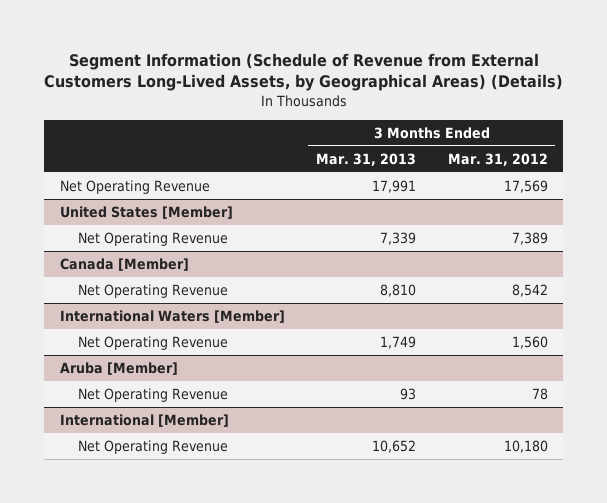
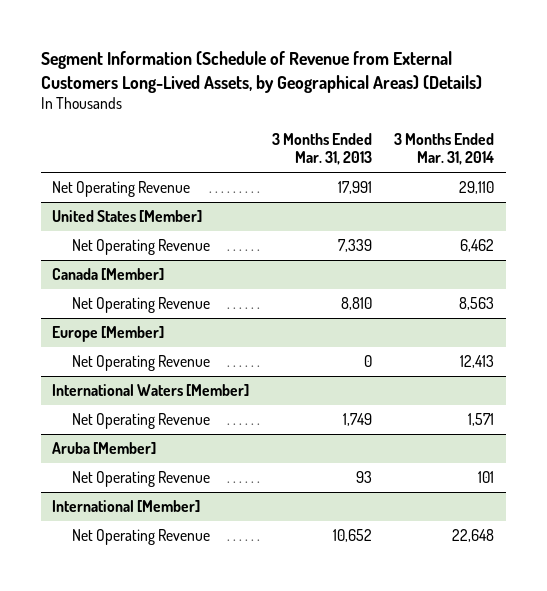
[447,152,548,166] Mar. 31, 2012 -> none
none -> [394,132,495,166] 3 Months Ended Mar. 31, 2014
none -> [52,326,165,343] Europe [Member]
none -> [72,355,211,372] Net Operating Revenue

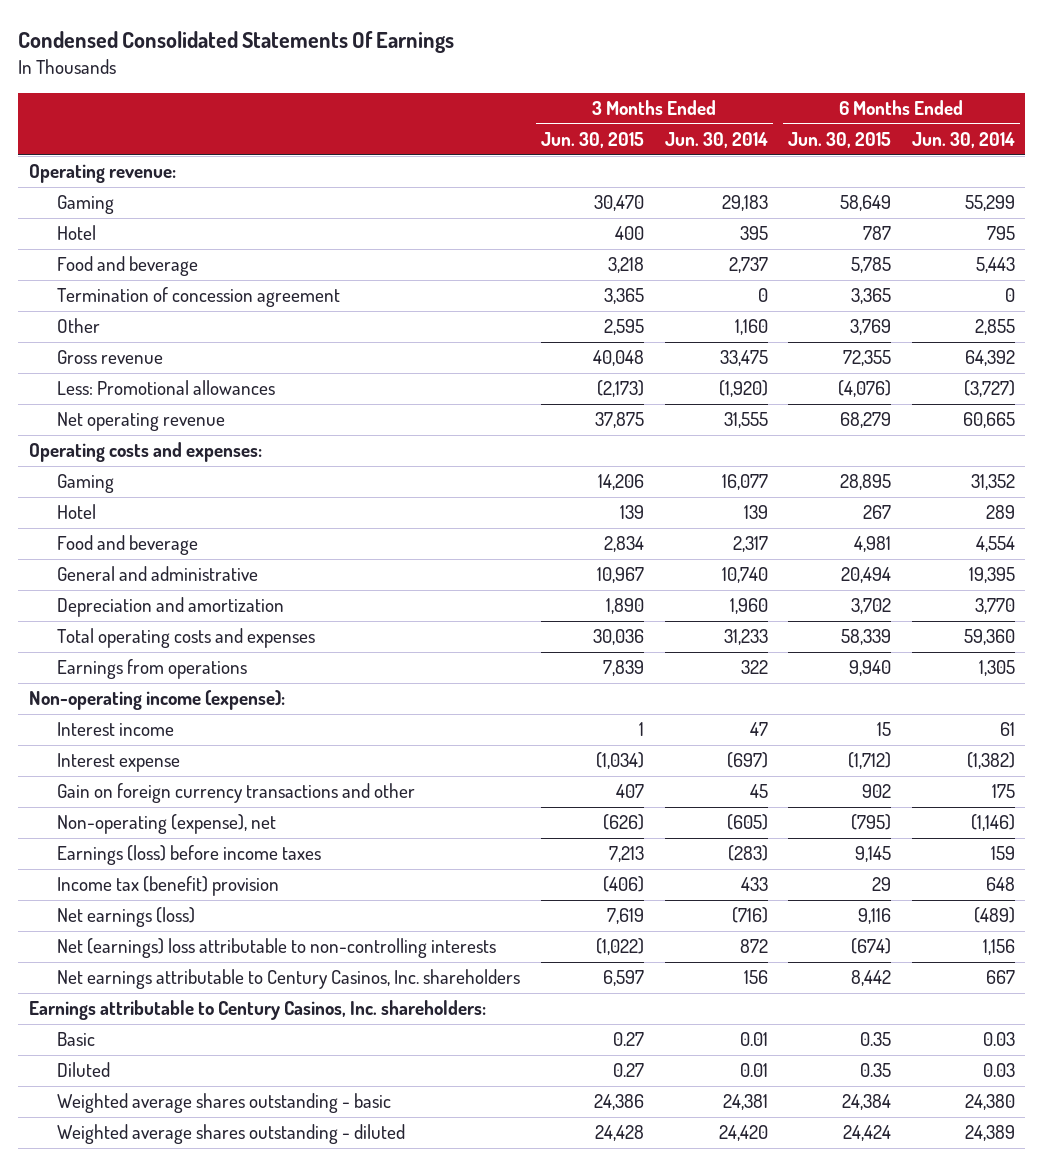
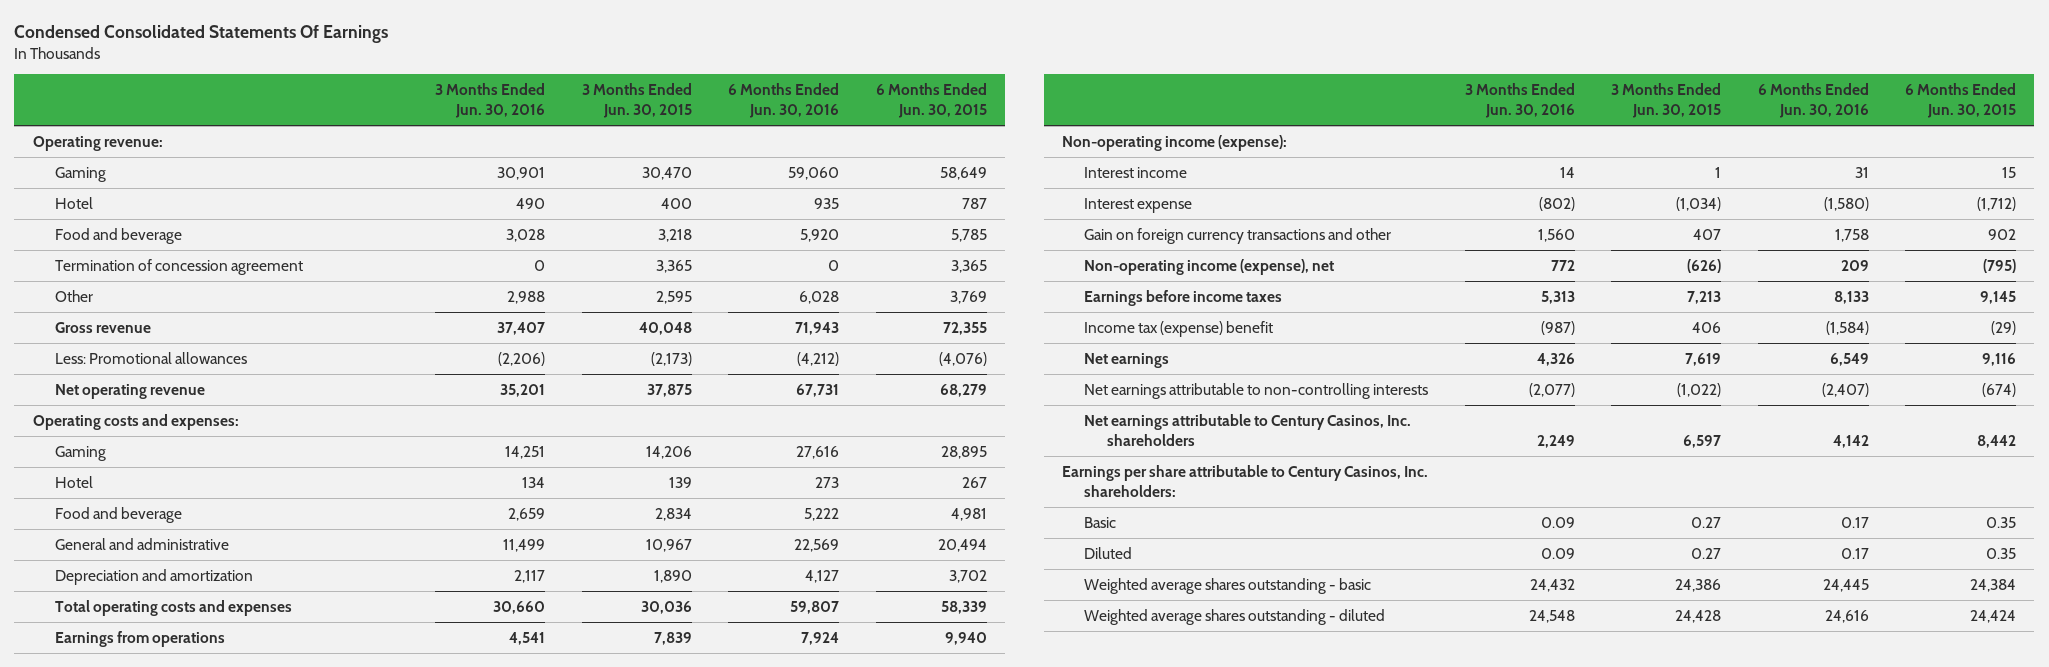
[664,132,768,149] Jun. 30, 2014 -> none
[911,132,1015,149] Jun. 30, 2014 -> none
none -> [435,83,546,118] 3 Months Ended Jun. 30, 2016
none -> [728,83,840,118] 6 Months Ended Jun. 30, 2016
[57,814,277,835] Non-operating (expense), net -> [1084,258,1335,275] Non-operating income (expense), net
[57,845,322,866] Earnings (loss) before income taxes -> [1084,289,1283,306] Earnings before income taxes
[57,876,280,897] Income tax (benefit) provision -> [1084,320,1274,337] Income tax (expense) benefit
[602,876,644,893] (406) -> [1692,321,1722,333] 406
[872,877,892,892] 29 -> [1991,320,2017,335] (29)
[57,907,196,928] Net earnings (loss) -> [1084,352,1170,368] Net earnings
[57,938,497,959] Net (earnings) loss attributable to non-controlling interests -> [1084,382,1429,399] Net earnings attributable to non-controlling interests
[28,1000,486,1021] Earnings attributable to Century Casinos, Inc. shareholders: -> [1061,464,1428,497] Earnings per share attributable to Century Casinos, Inc. shareholders:

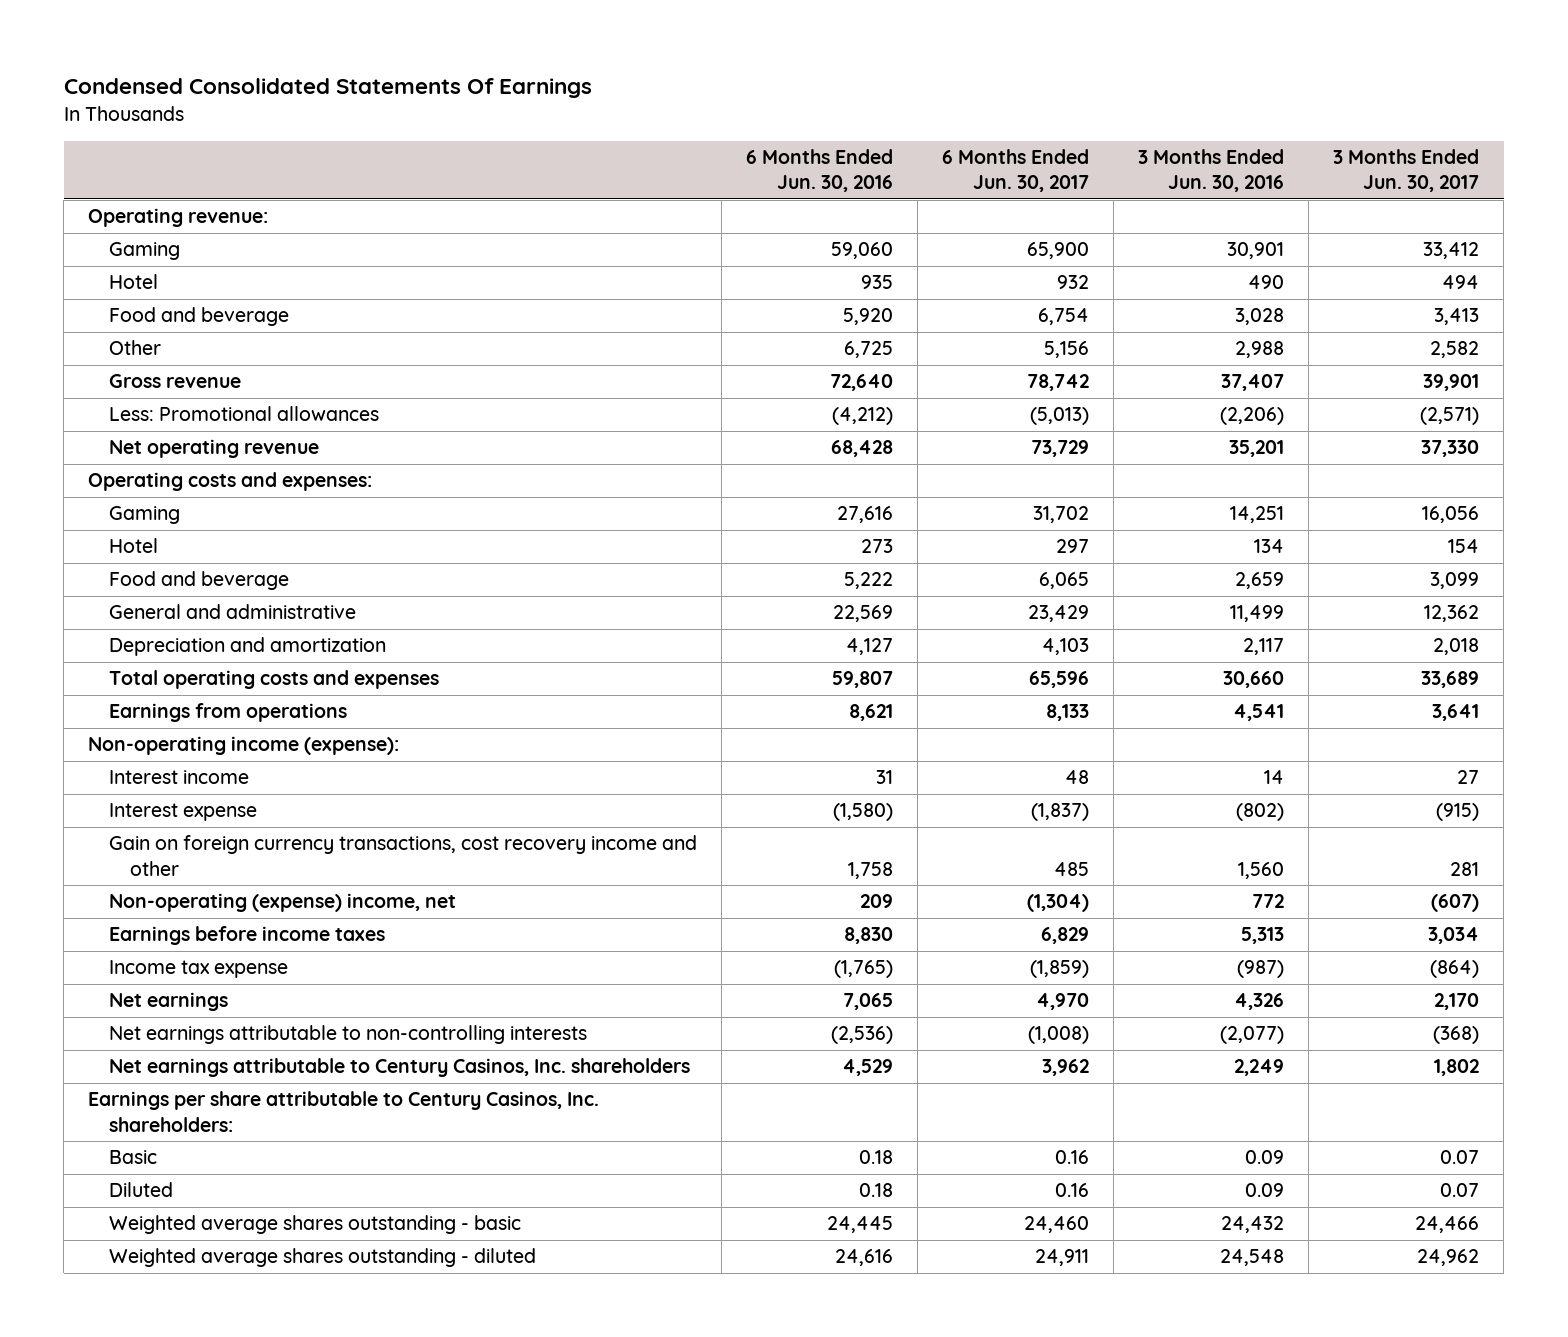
[581,83,692,118] 3 Months Ended Jun. 30, 2015 -> none
[875,83,987,118] 6 Months Ended Jun. 30, 2015 -> none
none -> [942,148,1090,193] 6 Months Ended Jun. 30, 2017
none -> [1333,148,1480,193] 3 Months Ended Jun. 30, 2017
[55,258,304,275] Termination of concession agreement -> none
[799,290,840,304] 6,028 -> [844,341,894,359] 6,725
[795,321,840,335] 71,943 -> [830,374,894,392] 72,640
[796,383,840,397] 67,731 -> [831,440,894,458] 68,428
[801,631,840,645] 7,924 -> [849,704,894,722] 8,621
[1084,227,1392,244] Gain on foreign currency transactions and other -> [109,835,698,876] Gain on foreign currency transactions, cost recovery income and other
[1084,258,1335,275] Non-operating income (expense), net -> [109,893,457,913] Non-operating (expense) income, net
[1833,290,1869,304] 8,133 -> [844,927,894,945] 8,830
[1084,320,1274,337] Income tax (expense) benefit -> [109,960,289,979] Income tax expense
[1825,320,1869,335] (1,584) -> [834,960,894,979] (1,765)
[1829,352,1869,366] 6,549 -> [843,993,894,1011] 7,065
[1821,382,1869,397] (2,407) -> [831,1026,894,1045] (2,536)
[1832,434,1869,448] 4,142 -> [842,1059,894,1077] 4,529
[1840,516,1869,528] 0.17 -> [859,1150,894,1165] 0.18
[1840,547,1869,559] 0.17 -> [859,1183,894,1198] 0.18

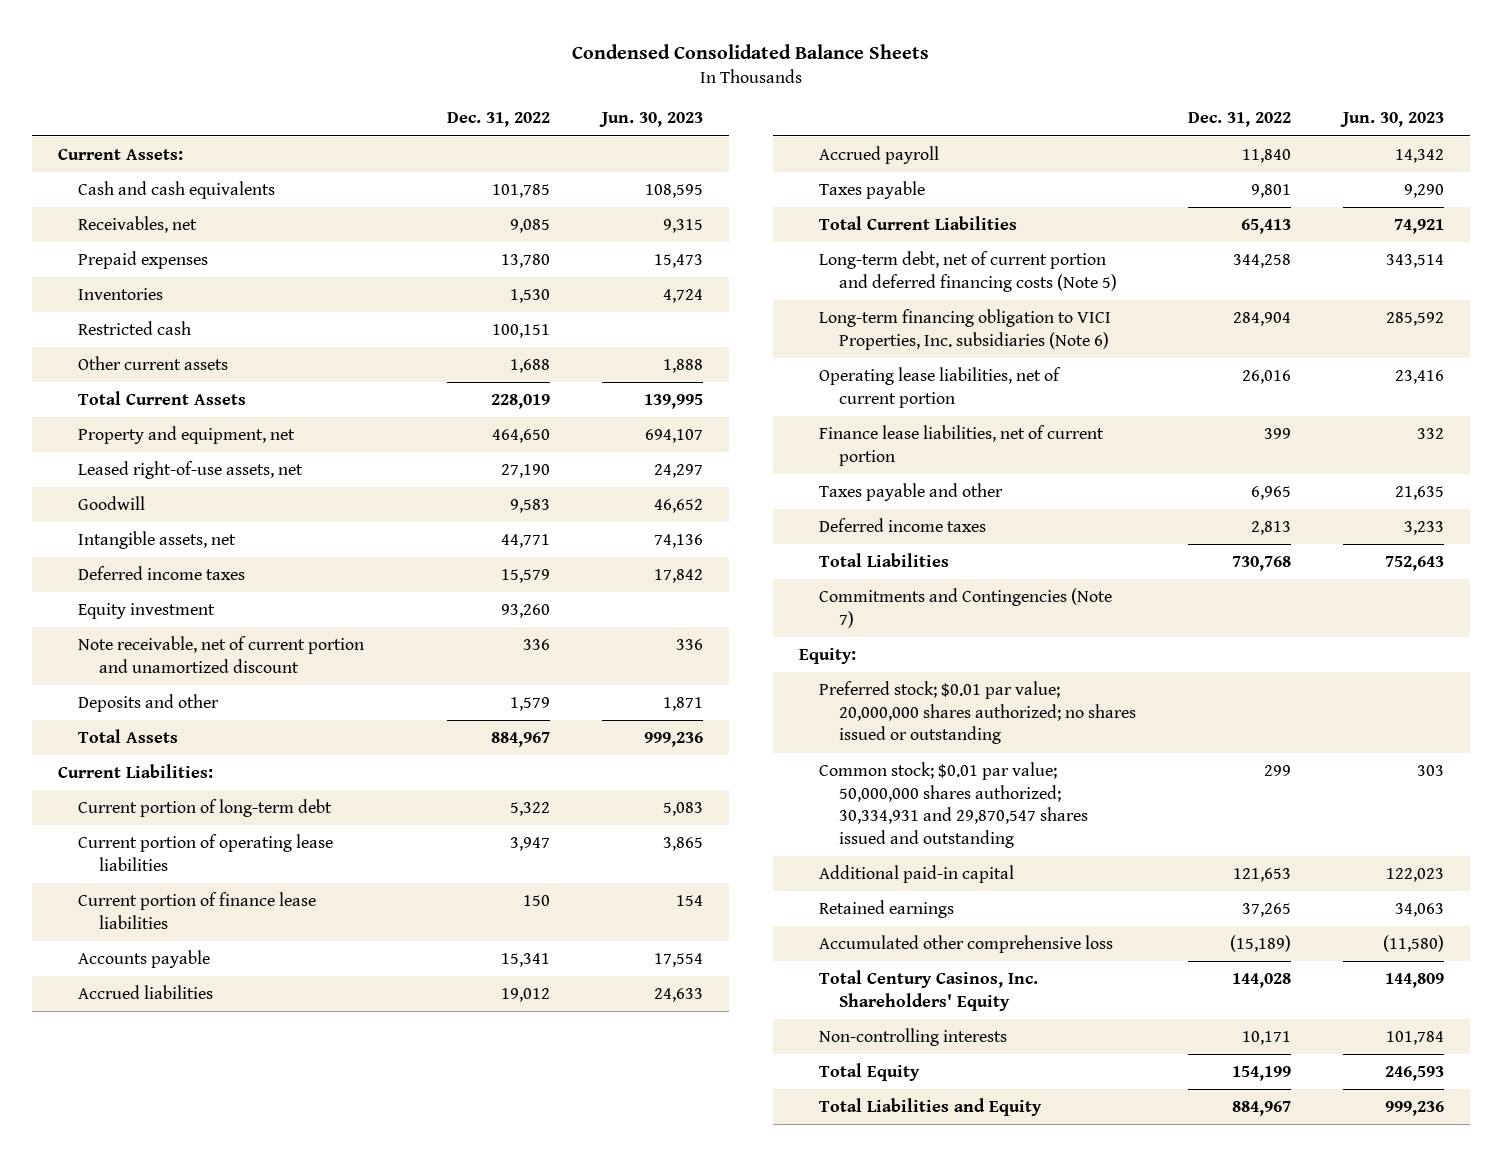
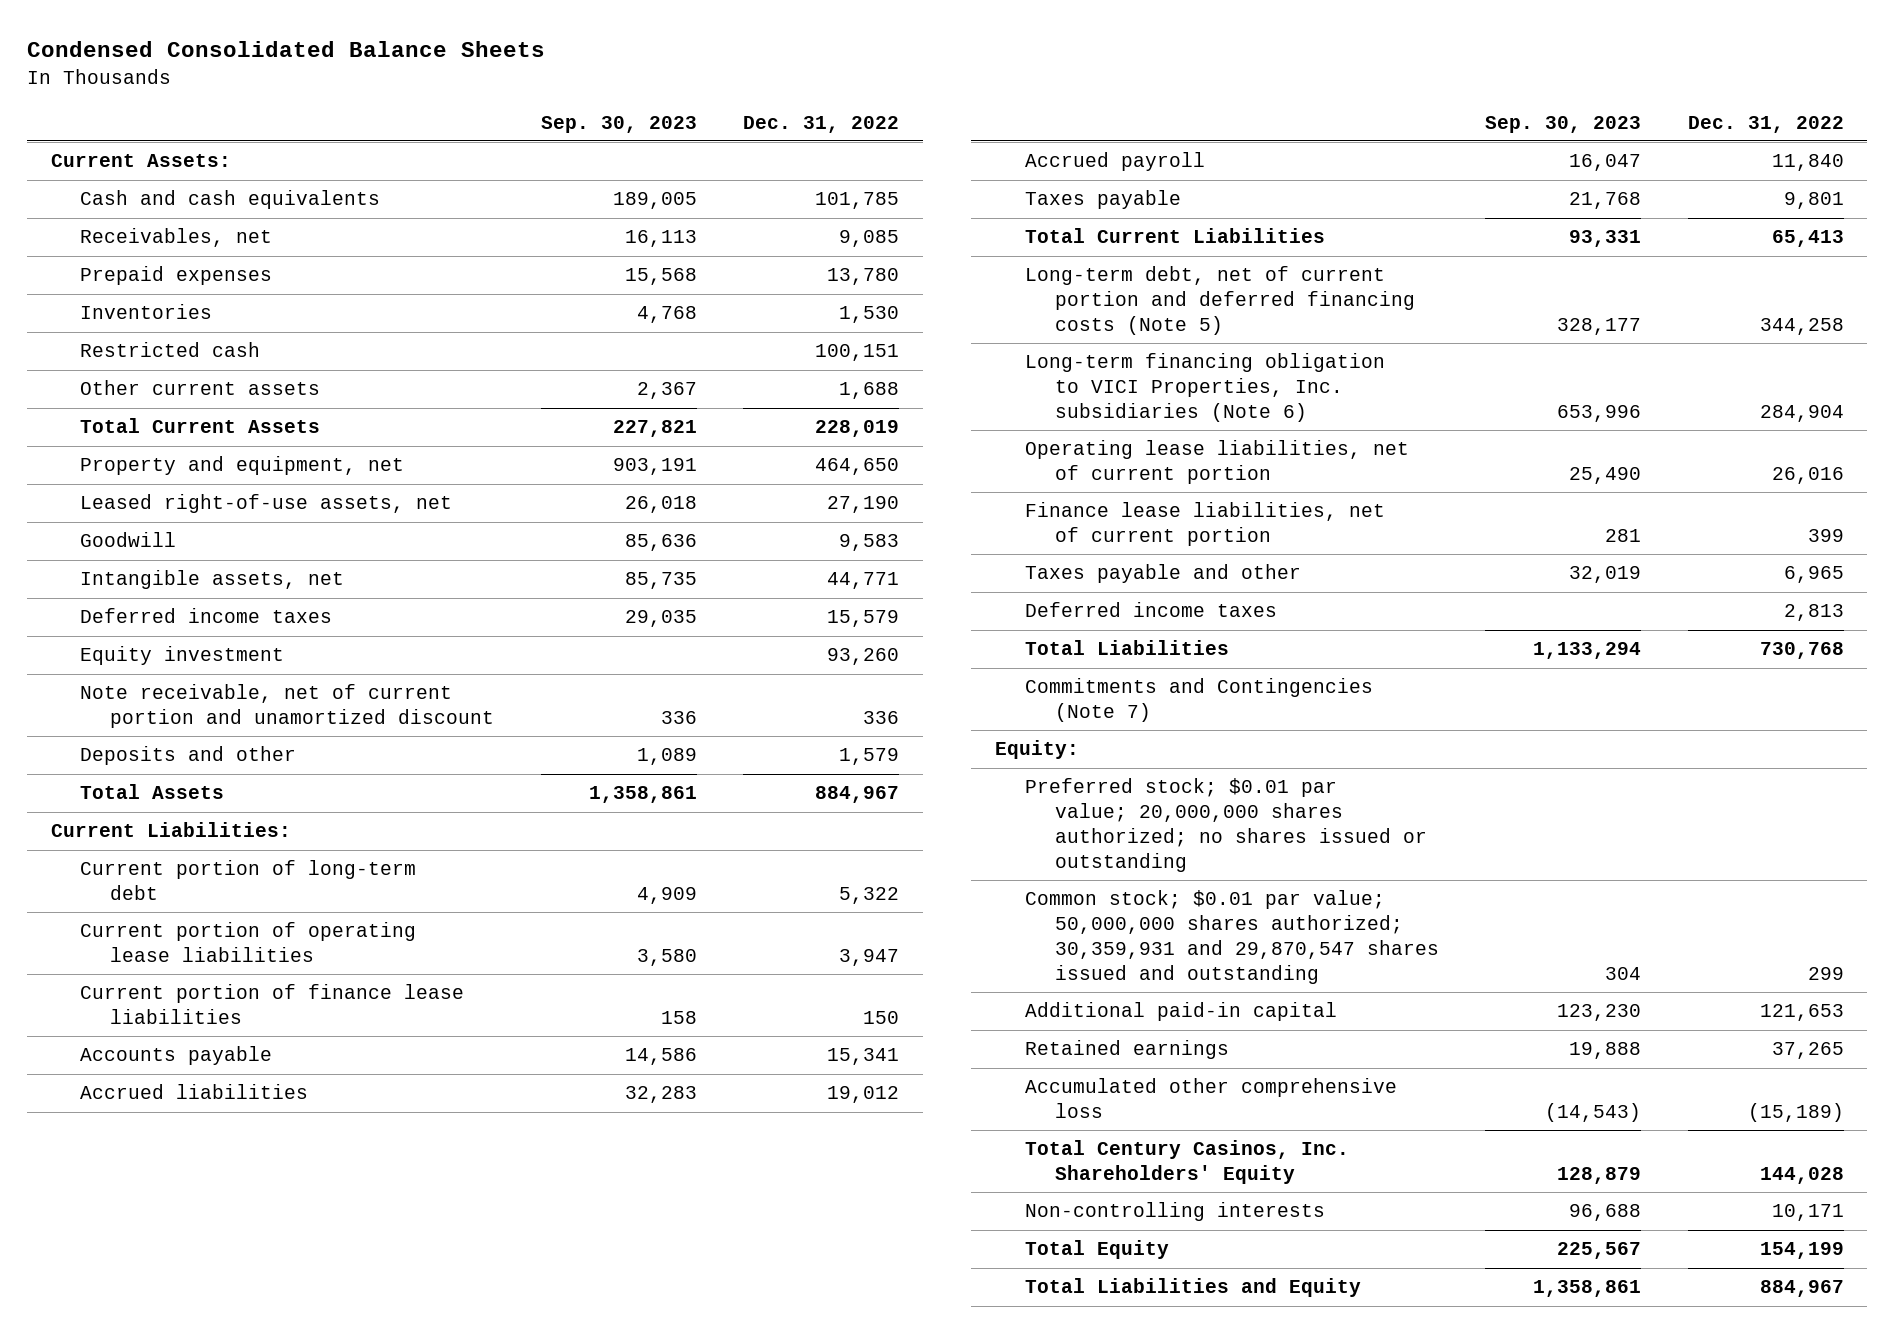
[599,112,704,128] Jun. 30, 2023 -> none
none -> [540,115,697,133] Sep. 30, 2023
[818,762,1088,848] Common stock; $0.01 par value; 50,000,000 shares authorized; 30,334,931 and 29,870,547 shares issued and outstanding -> [1024,890,1439,984] Common stock; $0.01 par value; 50,000,000 shares authorized; 30,359,931 and 29,870,547 shares issued and outstanding

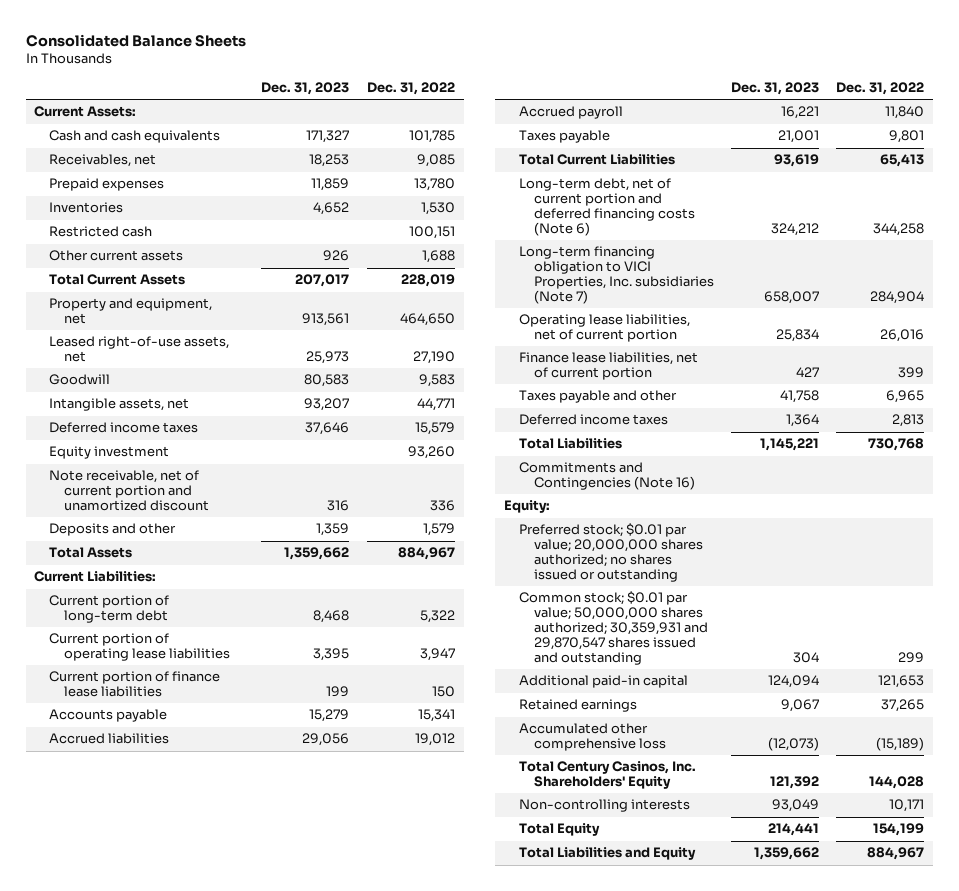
[27,41,546,58] Condensed Consolidated Balance Sheets -> [25,33,246,47] Consolidated Balance Sheets
[540,115,697,133] Sep. 30, 2023 -> none
none -> [261,81,350,95] Dec. 31, 2023
[1024,266,1415,335] Long-term debt, net of current portion and deferred financing costs (Note 5) -> [518,178,695,236] Long-term debt, net of current portion and deferred financing costs (Note 6)
[1024,353,1385,422] Long-term financing obligation to VICI Properties, Inc. subsidiaries (Note 6) -> [518,246,714,304] Long-term financing obligation to VICI Properties, Inc. subsidiaries (Note 7)
[1024,678,1373,723] Commitments and Contingencies (Note 7) -> [518,462,695,491] Commitments and Contingencies (Note 16)

